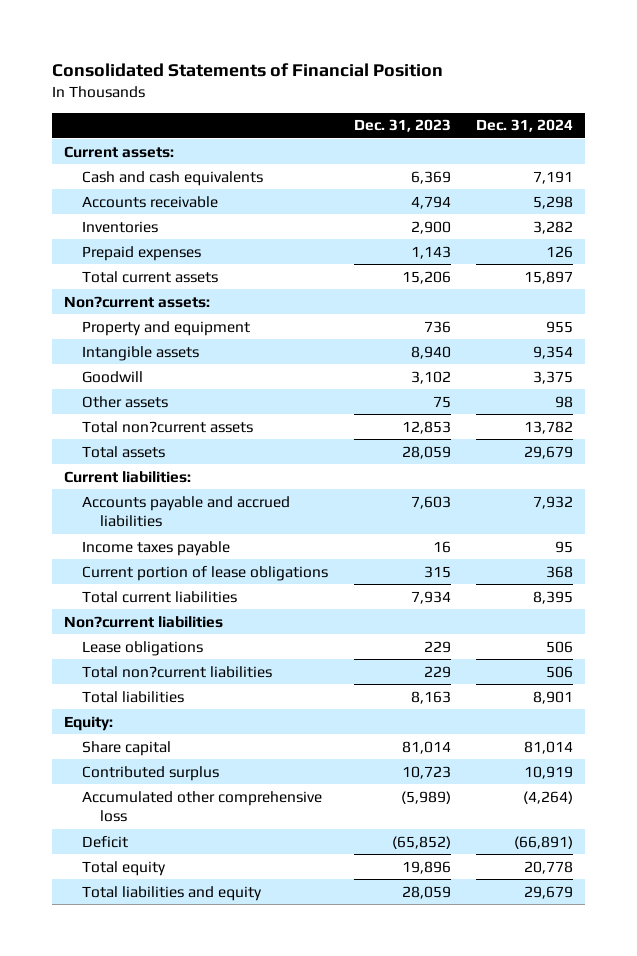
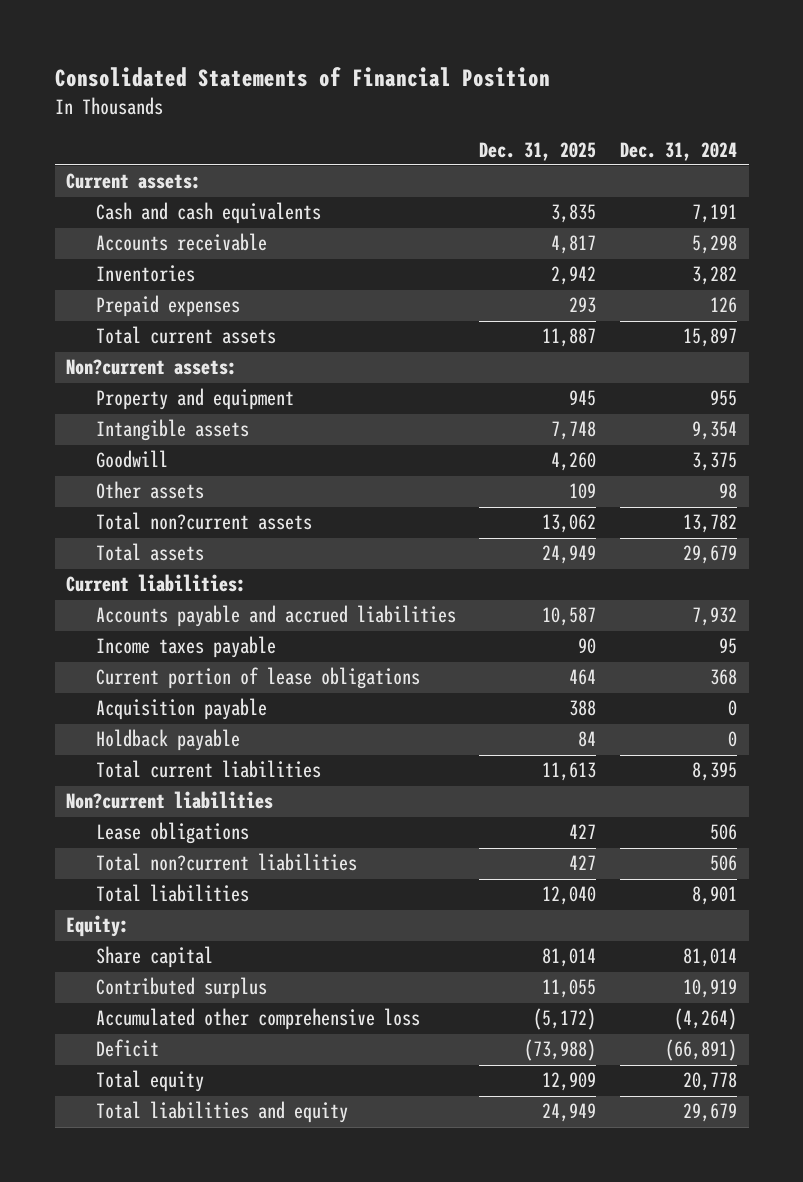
[353,119,451,133] Dec. 31, 2023 -> none
none -> [479,141,597,161] Dec. 31, 2025
none -> [95,698,267,721] Acquisition payable
none -> [95,729,240,752] Holdback payable

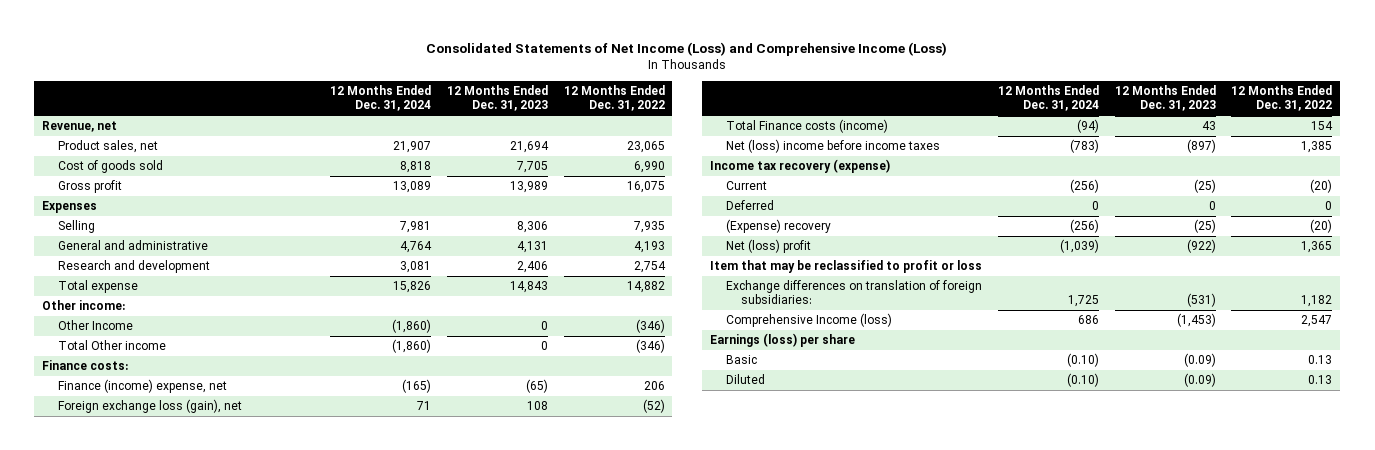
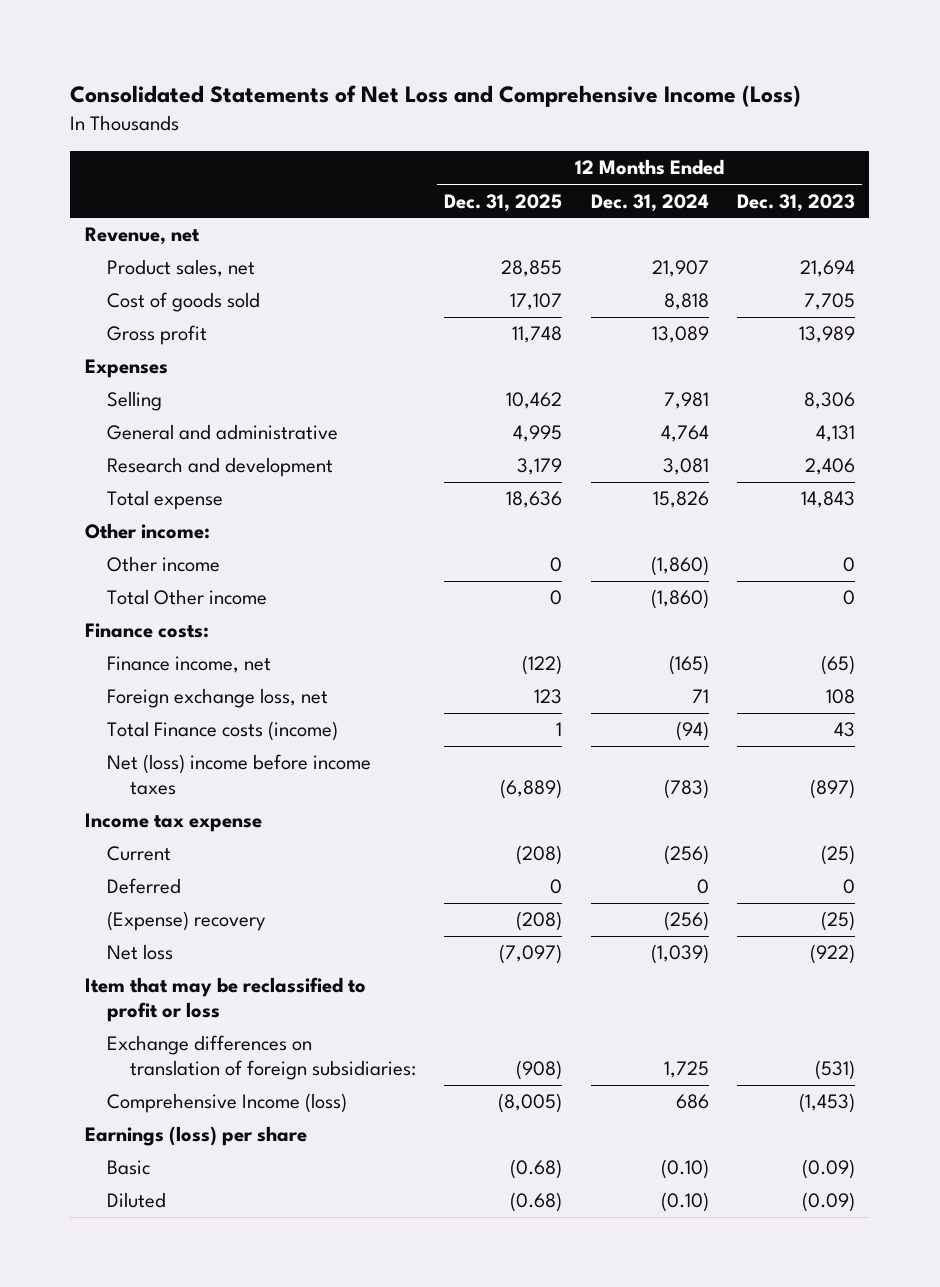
[426,41,948,56] Consolidated Statements of Net Income (Loss) and Comprehensive Income (Loss) -> [70,85,802,108] Consolidated Statements of Net Loss and Comprehensive Income (Loss)
[563,85,665,112] 12 Months Ended Dec. 31, 2022 -> none
none -> [444,193,563,212] Dec. 31, 2025
[57,320,133,331] Other Income -> [107,556,221,573] Other income
[57,379,227,394] Finance (income) expense, net -> [107,656,272,674] Finance income, net
[57,399,242,414] Foreign exchange loss (gain), net -> [107,688,329,709] Foreign exchange loss, net
[710,159,891,174] Income tax recovery (expense) -> [84,813,262,833] Income tax expense
[725,239,811,254] Net (loss) profit -> [107,944,174,961] Net loss

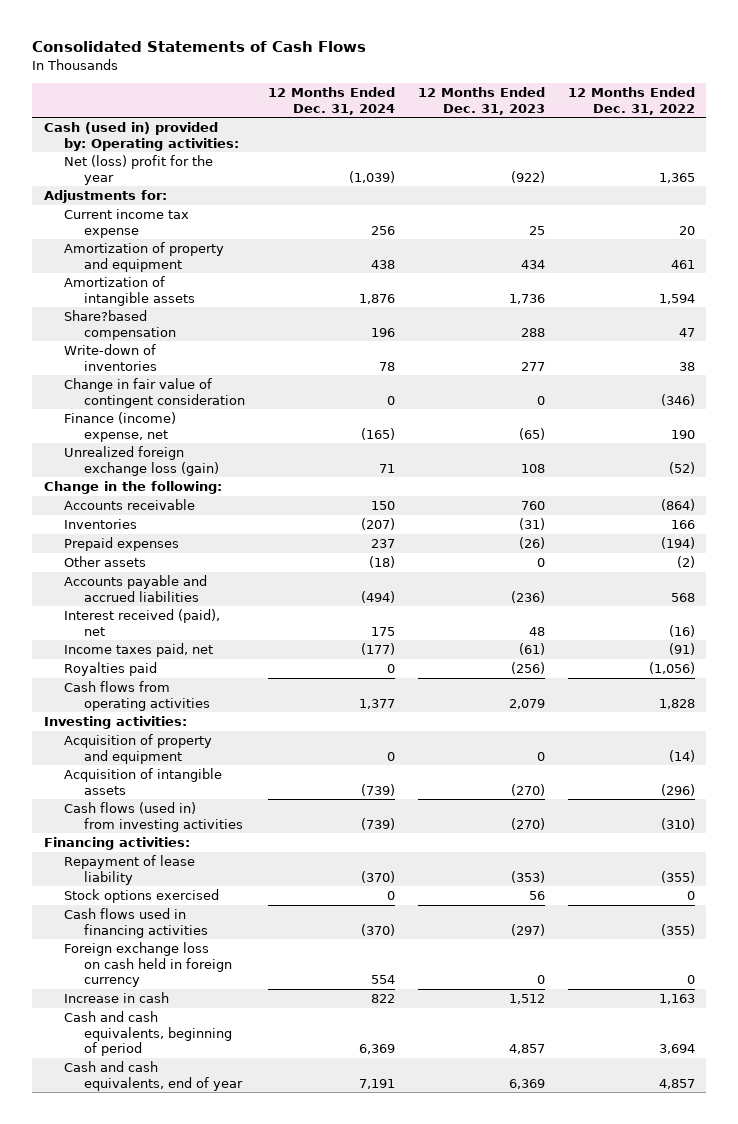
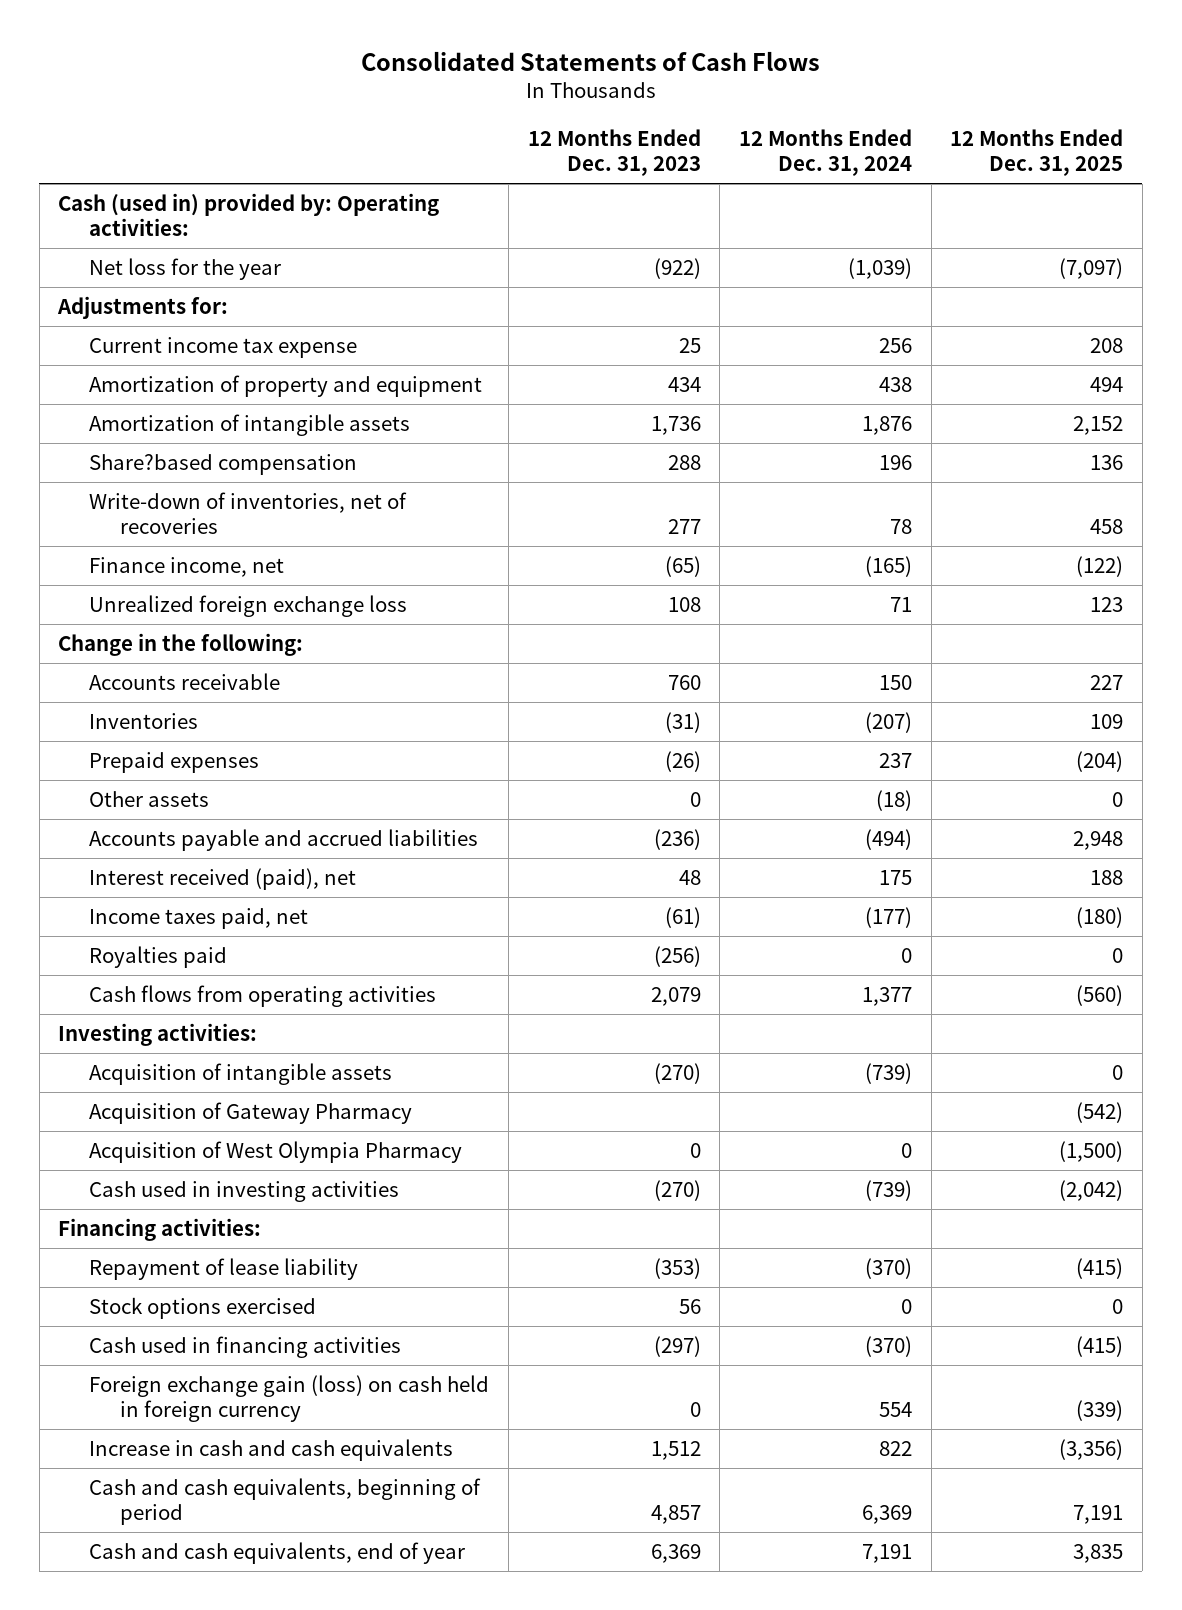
[567,87,695,115] 12 Months Ended Dec. 31, 2022 -> none
none -> [950,128,1124,176] 12 Months Ended Dec. 31, 2025
[63,155,213,185] Net (loss) profit for the year -> [89,258,282,281] Net loss for the year
[63,378,245,408] Change in fair value of contingent consideration -> none
[63,344,157,371] Write-down of inventories -> [89,492,408,535] Write-down of inventories, net of recoveries
[63,412,176,442] Finance (income) expense, net -> [89,557,285,578] Finance income, net
[63,446,219,476] Unrealized foreign exchange loss (gain) -> [89,595,408,618] Unrealized foreign exchange loss
[63,734,212,764] Acquisition of property and equipment -> none
none -> [89,1102,413,1125] Acquisition of Gateway Pharmacy
none -> [89,1141,463,1164] Acquisition of West Olympia Pharmacy
[63,802,243,832] Cash flows (used in) from investing activities -> [89,1181,400,1203] Cash used in investing activities
[63,908,208,938] Cash flows used in financing activities -> [89,1336,402,1359] Cash used in financing activities
[63,942,232,987] Foreign exchange loss on cash held in foreign currency -> [89,1375,490,1423] Foreign exchange gain (loss) on cash held in foreign currency
[63,992,169,1004] Increase in cash -> [89,1439,454,1462] Increase in cash and cash equivalents

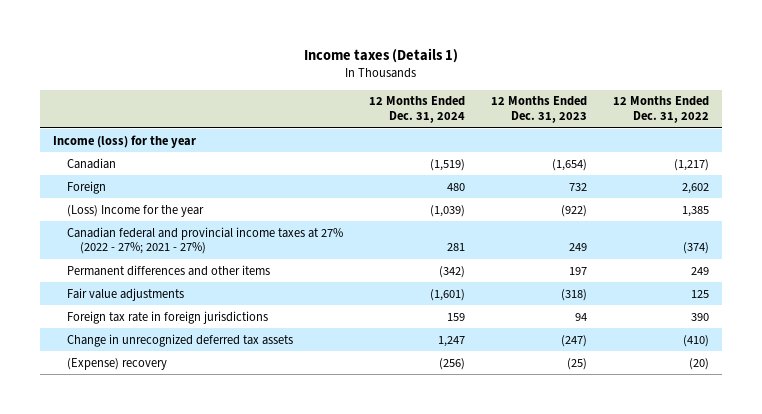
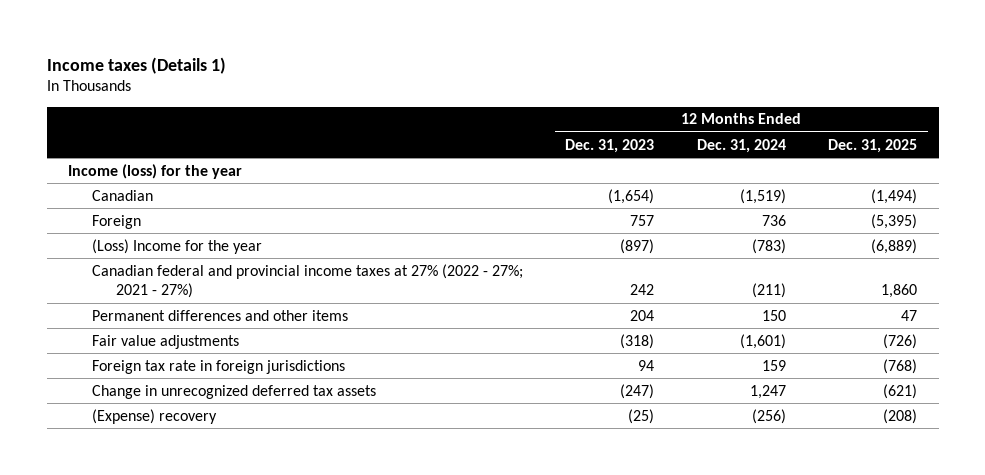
[612,96,709,124] 12 Months Ended Dec. 31, 2022 -> none
none -> [828,138,918,153] Dec. 31, 2025
[446,182,465,191] 480 -> [761,214,786,226] 736
[568,182,587,191] 732 -> [630,214,655,226] 757
[429,204,465,217] (1,039) -> [751,238,786,254] (783)
[560,204,587,217] (922) -> [620,238,655,254] (897)
[446,243,465,252] 281 -> [751,283,786,299] (211)
[568,243,587,252] 249 -> [630,284,655,296] 242
[438,265,465,278] (342) -> [761,309,786,321] 150
[568,266,587,275] 197 -> [630,309,655,321] 204

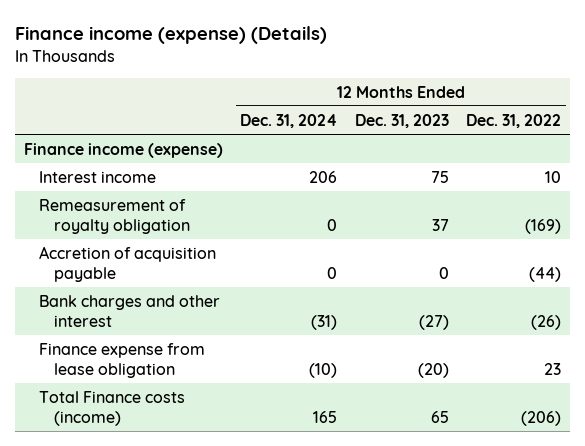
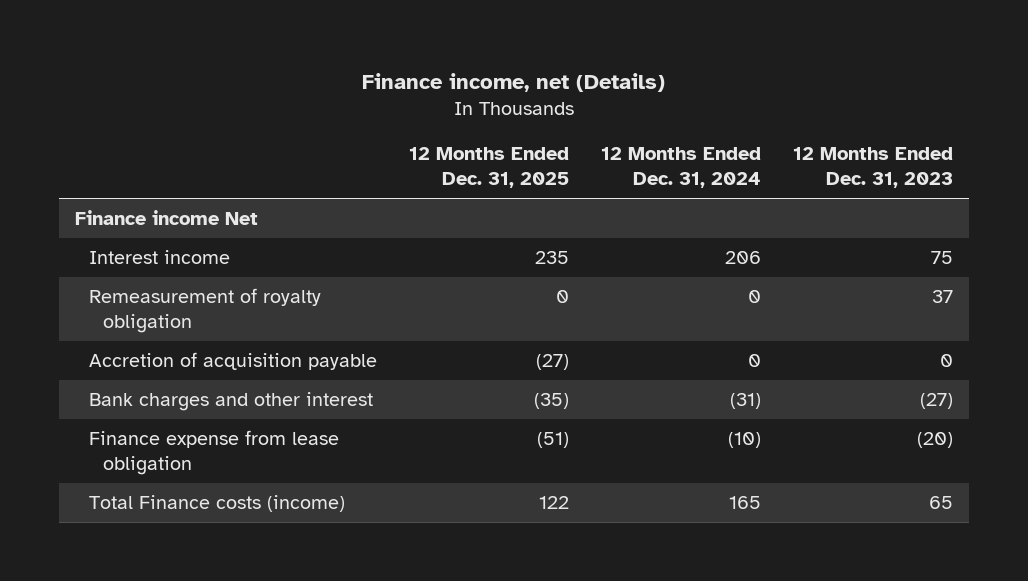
[14,26,327,45] Finance income (expense) (Details) -> [361,72,665,92] Finance income, net (Details)
[466,113,562,128] Dec. 31, 2022 -> none
none -> [408,147,569,189] 12 Months Ended Dec. 31, 2025
[23,142,223,158] Finance income (expense) -> [74,210,258,226] Finance income Net

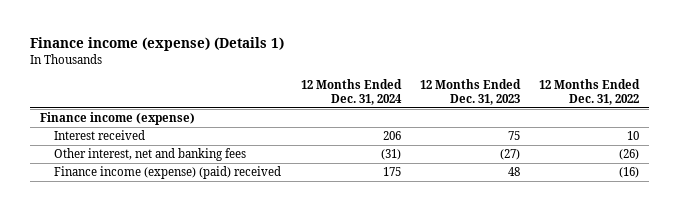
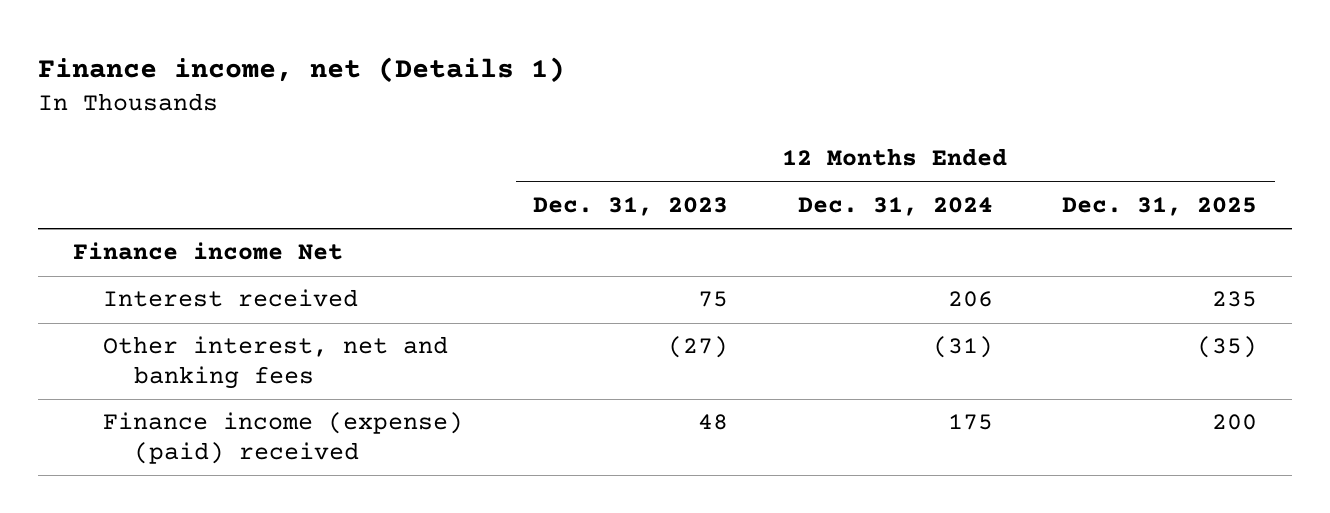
[29,36,284,51] Finance income (expense) (Details 1) -> [37,56,565,83] Finance income, net (Details 1)
[539,78,641,105] 12 Months Ended Dec. 31, 2022 -> none
none -> [1062,197,1258,217] Dec. 31, 2025
[39,112,195,126] Finance income (expense) -> [72,242,343,261] Finance income Net

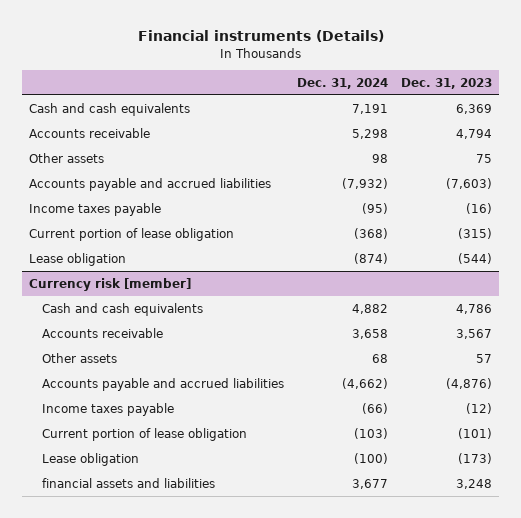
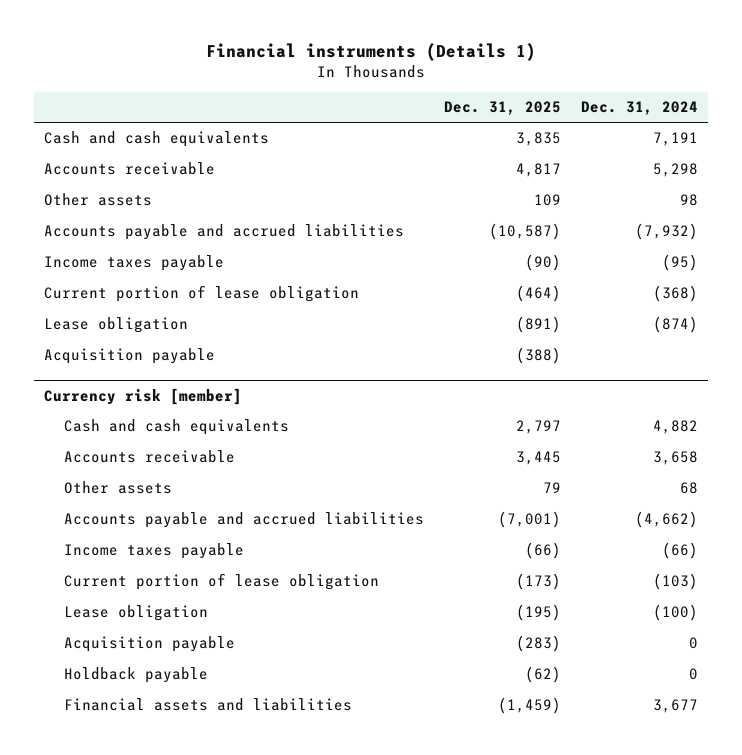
[137,30,384,43] Financial instruments (Details) -> [205,43,536,62] Financial instruments (Details 1)
[401,77,493,89] Dec. 31, 2023 -> none
none -> [444,101,562,116] Dec. 31, 2025
none -> [43,348,215,365] Acquisition payable
none -> [64,636,236,653] Acquisition payable
none -> [64,667,209,684] Holdback payable
[41,477,215,488] financial assets and liabilities -> [64,698,353,712] Financial assets and liabilities

